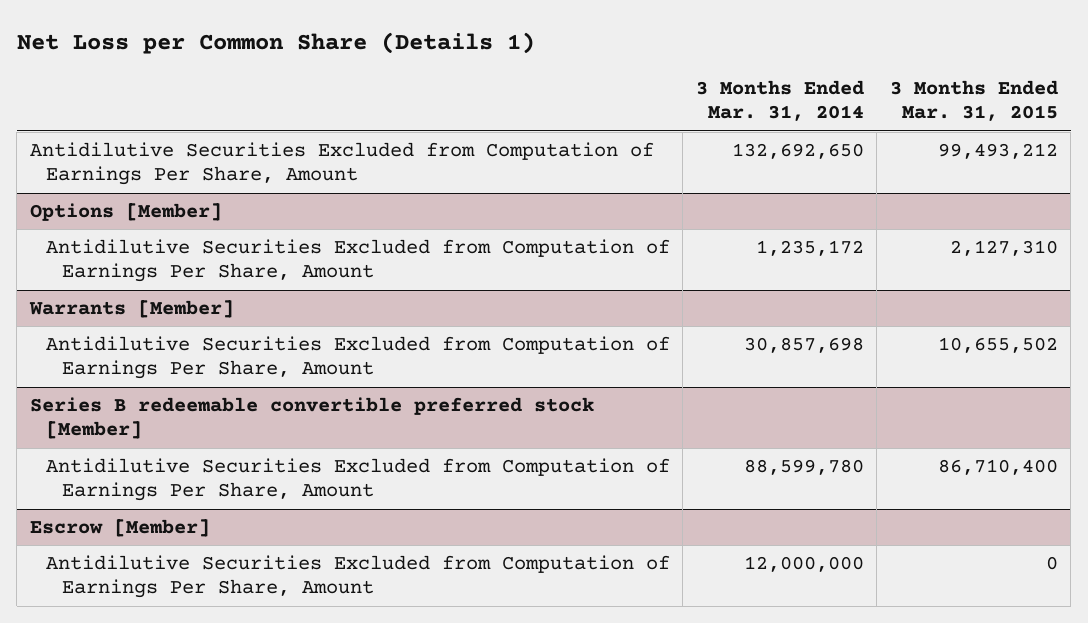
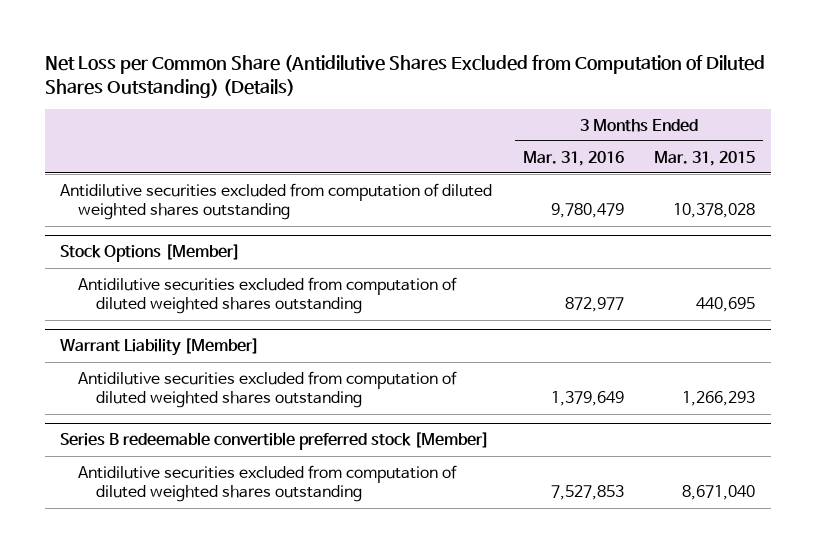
[16,32,535,55] Net Loss per Common Share (Details 1) -> [44,55,765,99] Net Loss per Common Share (Antidilutive Shares Excluded from Computation of Diluted Shares Outstanding) (Details)
[695,80,864,122] 3 Months Ended Mar. 31, 2014 -> none
none -> [522,150,624,166] Mar. 31, 2016
[29,142,654,186] Antidilutive Securities Excluded from Computation of Earnings Per Share, Amount -> [60,182,493,221] Antidilutive securities excluded from computation of diluted weighted shares outstanding
[937,143,1058,160] 99,493,212 -> [673,203,756,219] 10,378,028
[29,203,222,222] Options [Member] -> [60,244,241,263] Stock Options [Member]
[45,239,670,283] Antidilutive Securities Excluded from Computation of Earnings Per Share, Amount -> [77,276,457,315] Antidilutive securities excluded from computation of diluted weighted shares outstanding
[949,240,1058,257] 2,127,310 -> [696,297,756,313] 440,695
[28,300,234,319] Warrants [Member] -> [60,338,260,357] Warrant Liability [Member]
[45,336,670,380] Antidilutive Securities Excluded from Computation of Earnings Per Share, Amount -> [77,370,457,409] Antidilutive securities excluded from computation of diluted weighted shares outstanding
[937,337,1058,354] 10,655,502 -> [682,391,756,407] 1,266,293
[29,519,210,538] Escrow [Member] -> none
[45,555,670,599] Antidilutive Securities Excluded from Computation of Earnings Per Share, Amount -> none
[45,458,670,502] Antidilutive Securities Excluded from Computation of Earnings Per Share, Amount -> [77,464,457,503] Antidilutive securities excluded from computation of diluted weighted shares outstanding
[937,459,1058,476] 86,710,400 -> [682,485,756,501] 8,671,040

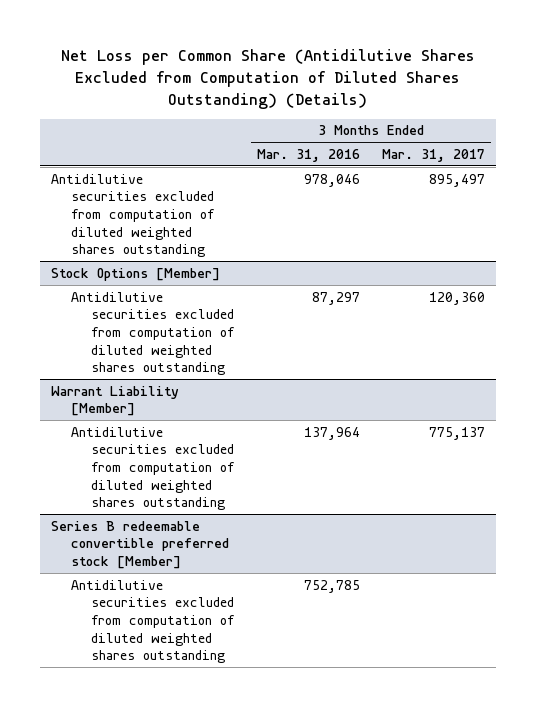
[654,150,756,166] Mar. 31, 2015 -> none
none -> [382,149,486,163] Mar. 31, 2017
[550,203,624,219] 9,780,479 -> [303,173,360,187] 978,046
[564,297,624,313] 872,977 -> [311,291,360,305] 87,297
[550,391,624,407] 1,379,649 -> [303,426,360,440] 137,964
[550,485,624,501] 7,527,853 -> [303,579,360,593] 752,785

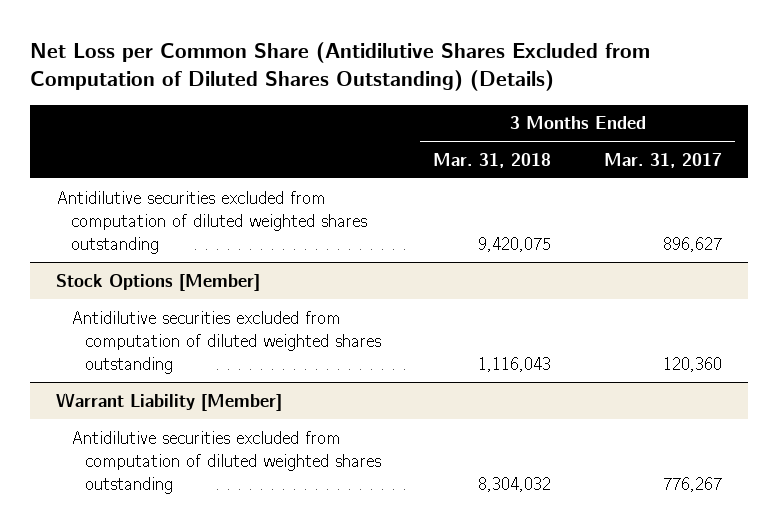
[256,149,360,163] Mar. 31, 2016 -> none
none -> [433,152,552,168] Mar. 31, 2018
[429,173,486,187] 895,497 -> [663,237,723,253] 896,627
[50,520,229,569] Series B redeemable convertible preferred stock [Member] -> none
[70,579,236,664] Antidilutive securities excluded from computation of diluted weighted shares outstanding -> none
[429,426,486,440] 775,137 -> [663,477,723,493] 776,267

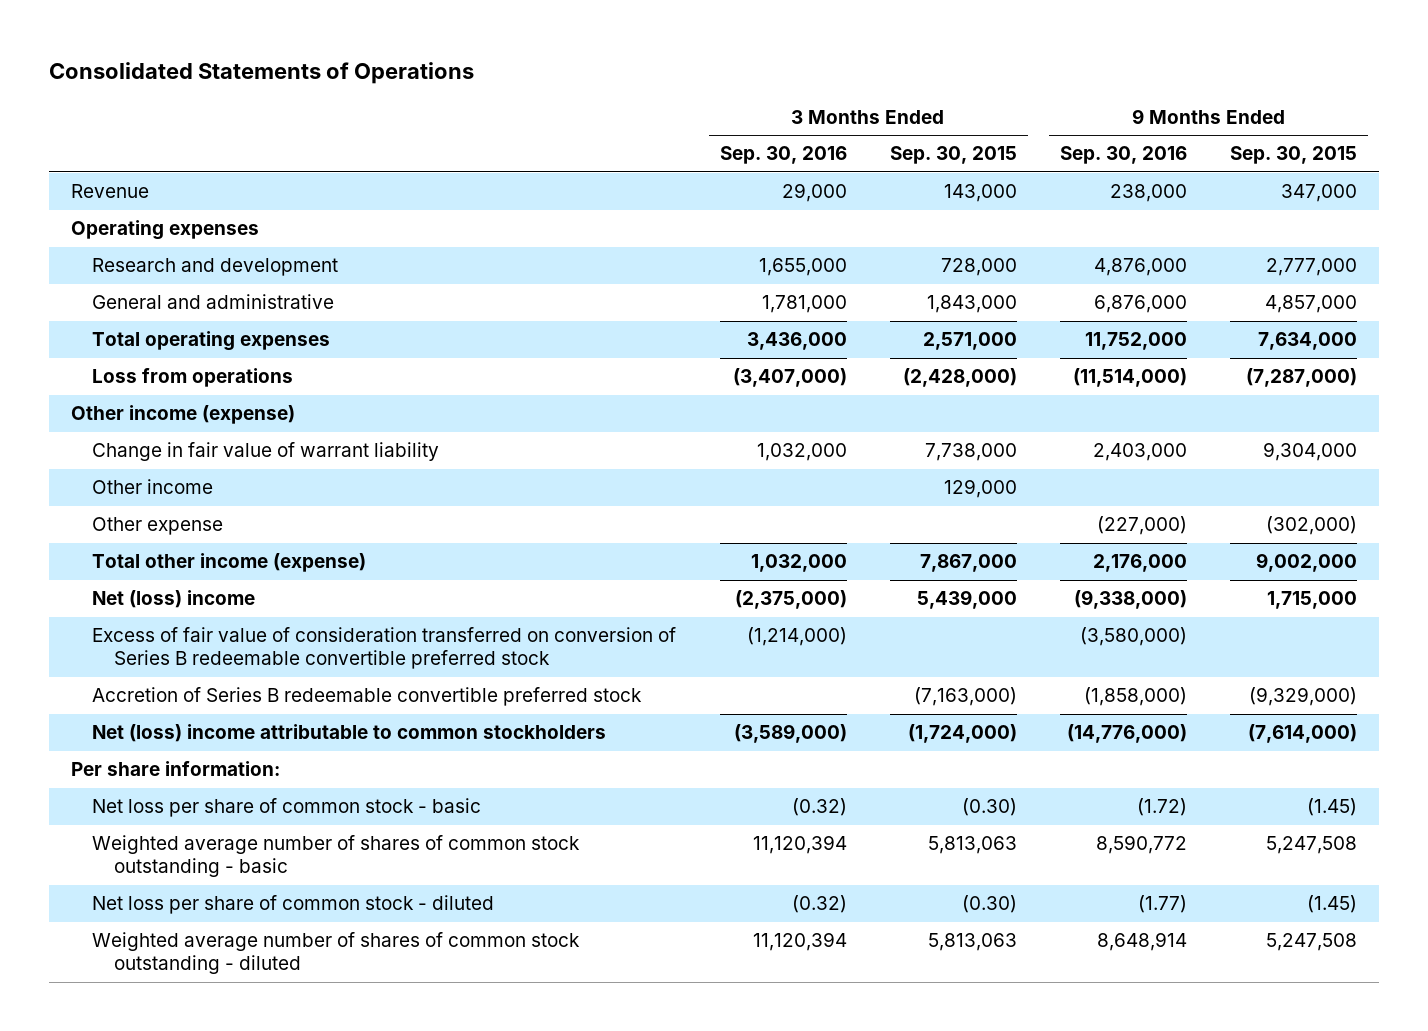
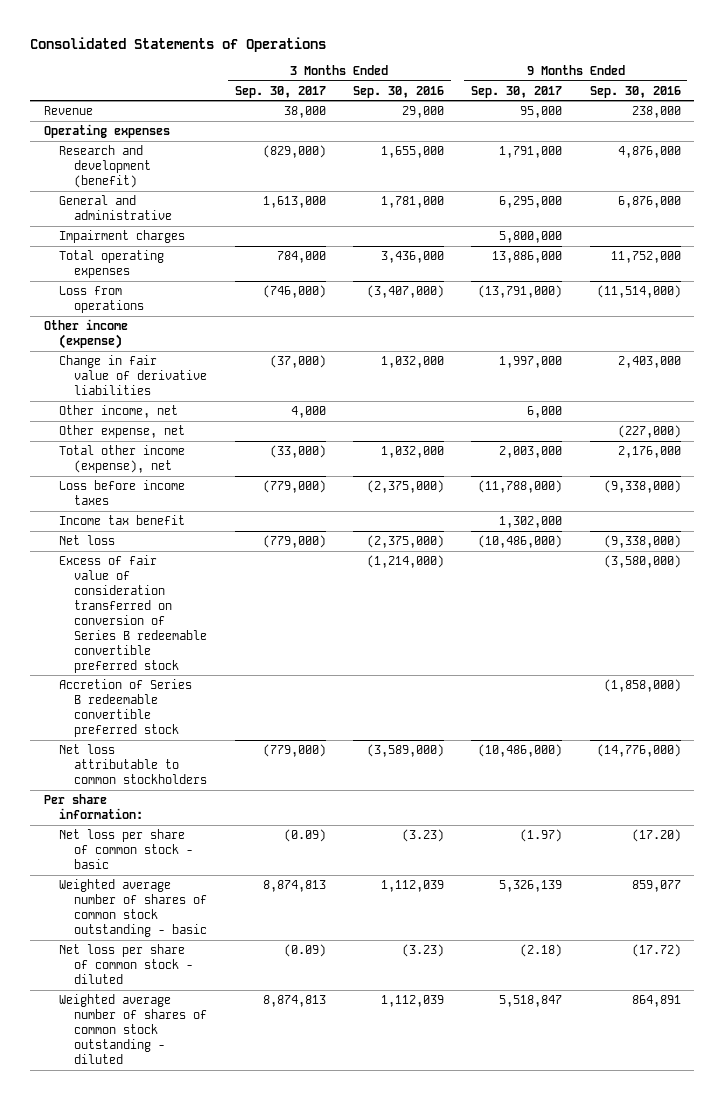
[889,146,1017,165] Sep. 30, 2015 -> none
[1230,146,1358,165] Sep. 30, 2015 -> none
none -> [234,85,326,98] Sep. 30, 2017
none -> [471,85,563,98] Sep. 30, 2017
[92,258,339,277] Research and development -> [58,145,152,189] Research and development (benefit)
none -> [58,230,185,244] Impairment charges
[92,442,440,462] Change in fair value of warrant liability -> [58,355,208,396] Change in fair value of derivative liabilities
[92,479,214,495] Other income -> [58,405,178,419] Other income, net
[92,517,224,536] Other expense -> [58,425,185,439] Other expense, net
[92,553,367,573] Total other income (expense) -> [58,445,185,474] Total other income (expense), net
none -> [58,480,185,506] Loss before income taxes
none -> [58,515,185,526] Income tax benefit
[92,590,256,609] Net (loss) income -> [58,535,115,546] Net loss
[92,724,607,743] Net (loss) income attributable to common stockholders -> [58,744,208,785] Net loss attributable to common stockholders
[791,798,847,817] (0.32) -> [401,829,444,843] (3.23)
[1137,798,1188,817] (1.72) -> [631,829,681,843] (17.20)
[752,835,847,855] 11,120,394 -> [380,880,444,893] 1,112,039
[1096,835,1188,855] 8,590,772 -> [631,880,681,893] 859,077
[791,895,847,914] (0.32) -> [401,944,444,958] (3.23)
[1138,895,1188,914] (1.77) -> [631,944,681,958] (17.72)
[752,932,847,952] 11,120,394 -> [380,995,444,1008] 1,112,039
[1097,932,1188,952] 8,648,914 -> [631,995,681,1008] 864,891

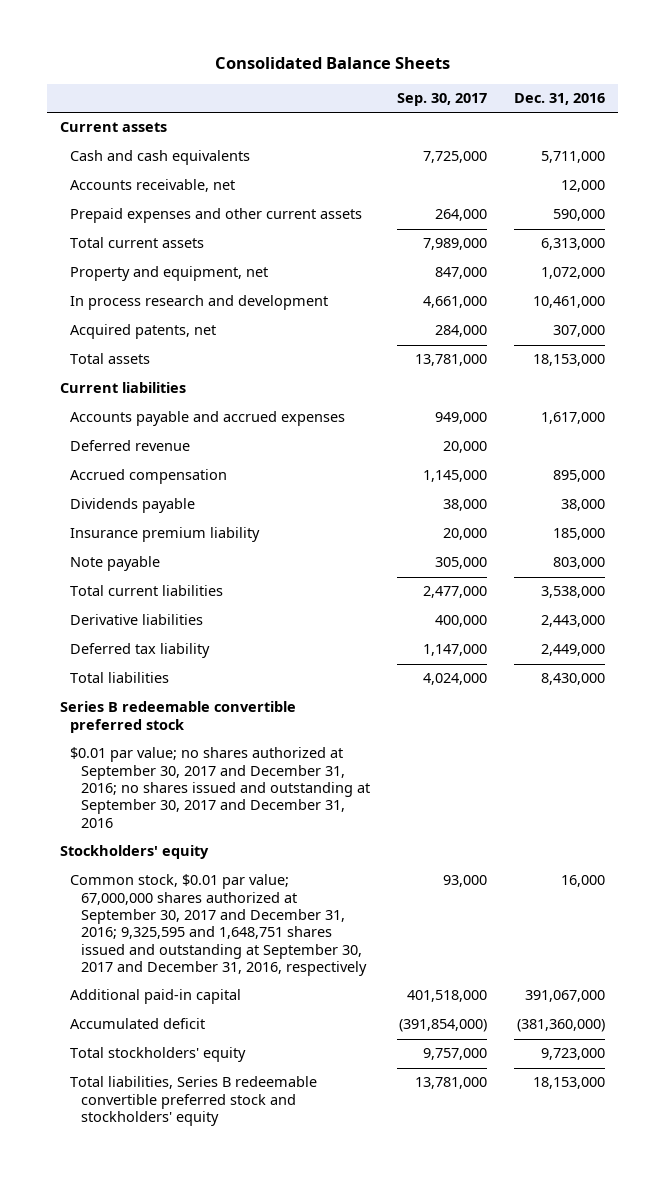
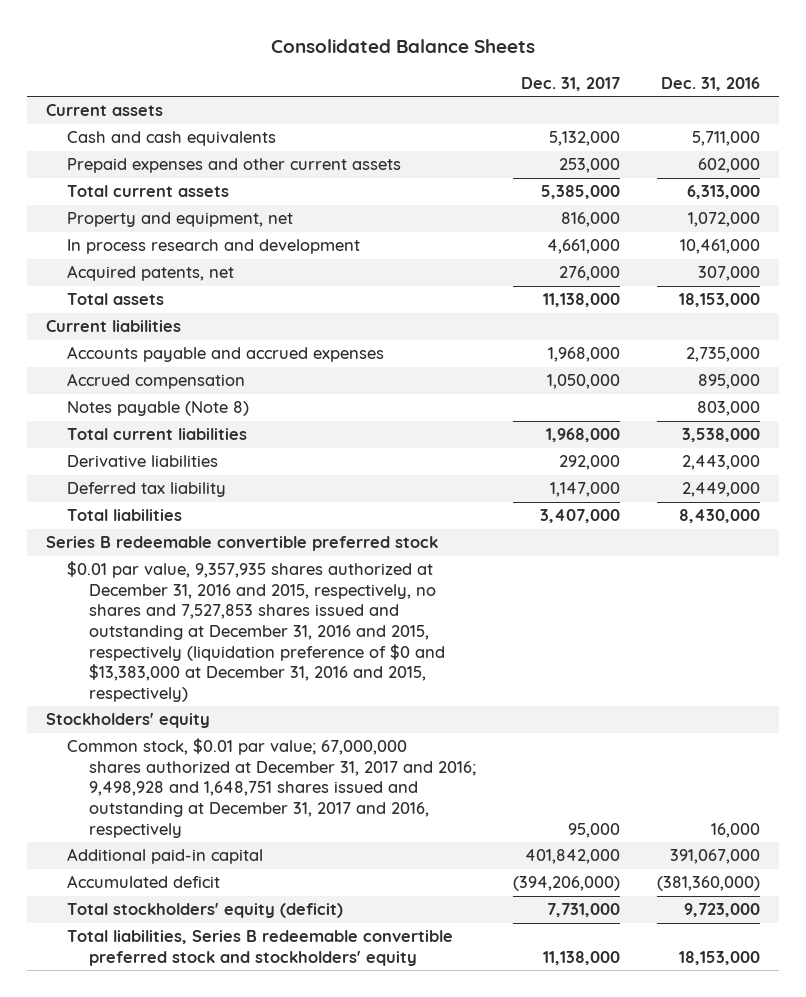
[396,93,487,107] Sep. 30, 2017 -> none
none -> [521,76,621,91] Dec. 31, 2017
[70,179,236,193] Accounts receivable, net -> none
[552,209,605,222] 590,000 -> [698,158,761,174] 602,000
[70,440,191,452] Deferred revenue -> none
[540,412,605,425] 1,617,000 -> [686,347,761,363] 2,735,000
[70,498,196,514] Dividends payable -> none
[70,527,261,543] Insurance premium liability -> none
[70,556,161,572] Note payable -> [67,401,250,417] Notes payable (Note 8)
[70,747,370,828] $0.01 par value; no shares authorized at September 30, 2017 and December 31, 2016; no shares issued and outstanding at September 30, 2017 and December 31, 2016 -> none
none -> [67,561,446,702] $0.01 par value, 9,357,935 shares authorized at December 31, 2016 and 2015, respectively, no shares and 7,527,853 shares issued and outstanding at December 31, 2016 and 2015, respectively (liquidation preference of $0 and $13,383,000 at December 31, 2016 and 2015, respectively)
[70,874,367,977] Common stock, $0.01 par value; 67,000,000 shares authorized at September 30, 2017 and December 31, 2016; 9,325,595 and 1,648,751 shares issued and outstanding at September 30, 2017 and December 31, 2016, respectively -> [67,738,477,838] Common stock, $0.01 par value; 67,000,000 shares authorized at December 31, 2017 and 2016; 9,498,928 and 1,648,751 shares issued and outstanding at December 31, 2017 and 2016, respectively
[70,1047,247,1063] Total stockholders' equity -> [67,903,344,919] Total stockholders' equity (deficit)

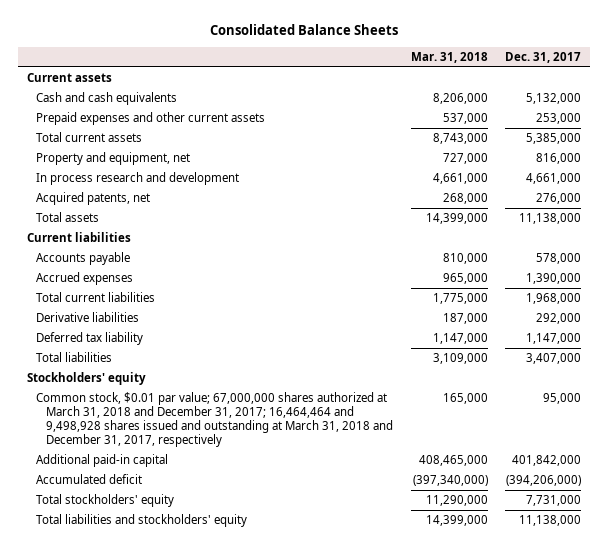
[661,76,761,91] Dec. 31, 2016 -> none
none -> [410,51,488,63] Mar. 31, 2018
[67,346,385,363] Accounts payable and accrued expenses -> none
[67,373,246,390] Accrued compensation -> none
[67,401,250,417] Notes payable (Note 8) -> none
none -> [36,252,131,266] Accounts payable
none -> [36,272,134,286] Accrued expenses
[45,536,438,552] Series B redeemable convertible preferred stock -> none
[67,561,446,702] $0.01 par value, 9,357,935 shares authorized at December 31, 2016 and 2015, respectively, no shares and 7,527,853 shares issued and outstanding at December 31, 2016 and 2015, respectively (liquidation preference of $0 and $13,383,000 at December 31, 2016 and 2015, respectively) -> none
[67,738,477,838] Common stock, $0.01 par value; 67,000,000 shares authorized at December 31, 2017 and 2016; 9,498,928 and 1,648,751 shares issued and outstanding at December 31, 2017 and 2016, respectively -> [36,392,393,448] Common stock, $0.01 par value; 67,000,000 shares authorized at March 31, 2018 and December 31, 2017; 16,464,464 and 9,498,928 shares issued and outstanding at March 31, 2018 and December 31, 2017, respectively
[67,903,344,919] Total stockholders' equity (deficit) -> [36,494,175,508] Total stockholders' equity
[67,930,454,966] Total liabilities, Series B redeemable convertible preferred stock and stockholders' equity -> [36,514,248,528] Total liabilities and stockholders' equity

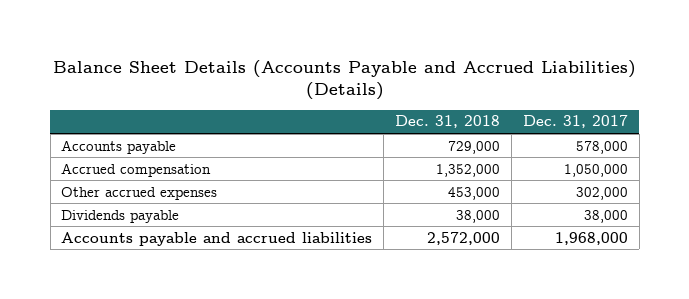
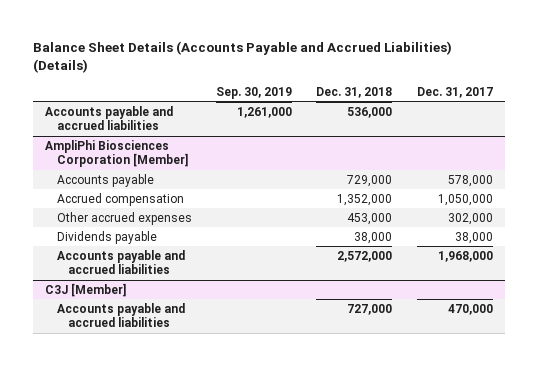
none -> [216,86,293,99] Sep. 30, 2019
none -> [45,105,174,131] Accounts payable and accrued liabilities
none -> [45,139,189,168] AmpliPhi Biosciences Corporation [Member]
none -> [45,282,128,297] C3J [Member]
none -> [56,302,185,328] Accounts payable and accrued liabilities

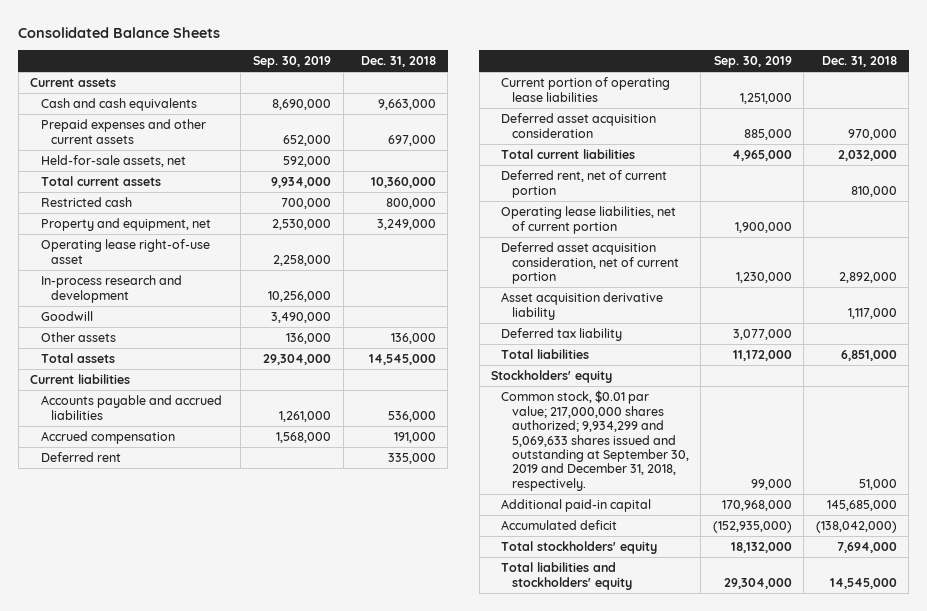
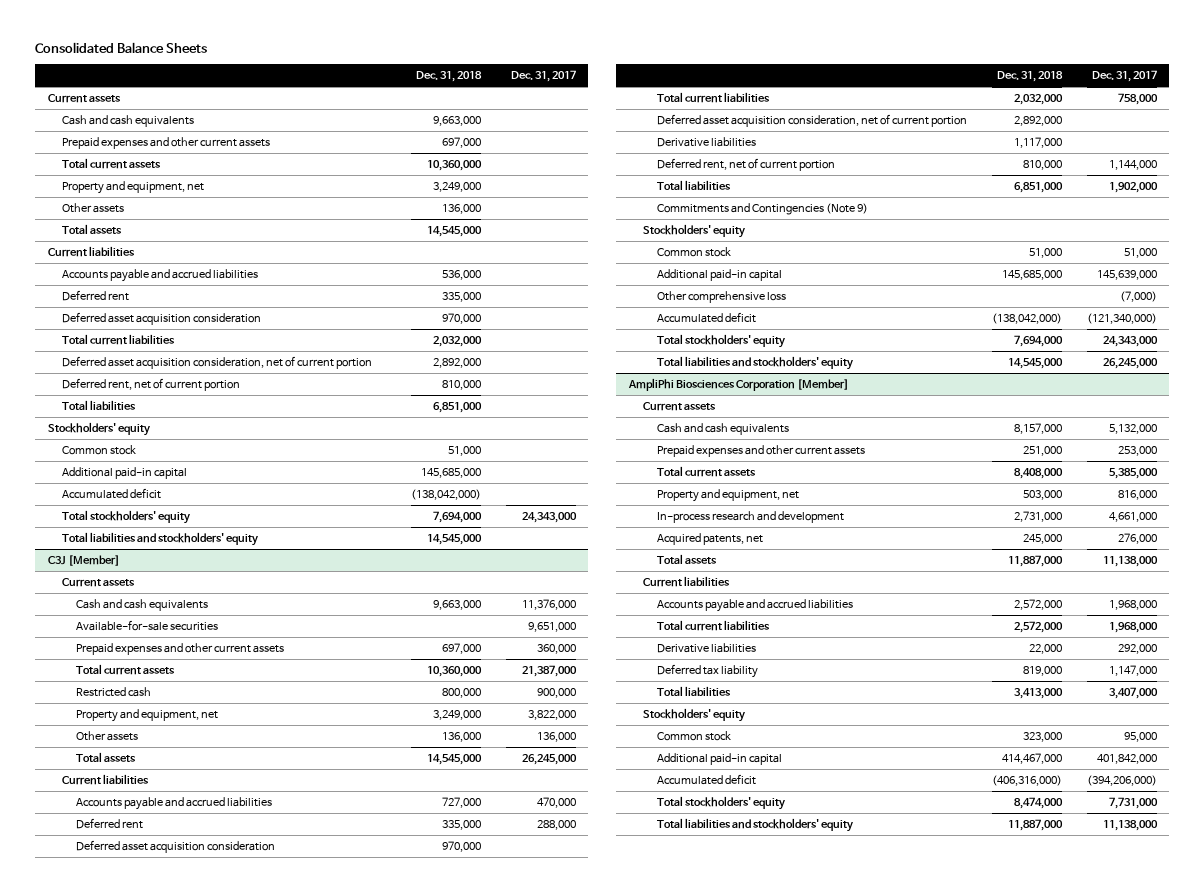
[253,56,332,69] Sep. 30, 2019 -> none
none -> [510,70,576,83] Dec. 31, 2017
[40,155,186,168] Held-for-sale assets, net -> none
[40,197,132,208] Restricted cash -> none
[40,239,210,264] Operating lease right-of-use asset -> none
[40,275,182,303] In-process research and development -> none
[40,311,93,322] Goodwill -> none
[40,431,175,445] Accrued compensation -> none
[501,77,671,102] Current portion of operating lease liabilities -> none
none -> [61,356,372,370] Deferred asset acquisition consideration, net of current portion
[501,206,677,234] Operating lease liabilities, net of current portion -> none
none -> [61,400,136,411] Total liabilities
none -> [47,422,150,437] Stockholders' equity
none -> [61,445,136,456] Common stock
none -> [61,467,187,480] Additional paid-in capital
none -> [61,488,161,500] Accumulated deficit
none -> [61,510,190,525] Total stockholders' equity
none -> [61,532,258,547] Total liabilities and stockholders' equity
none -> [47,555,120,567] C3J [Member]
none -> [61,578,135,588] Current assets
none -> [76,599,209,612] Cash and cash equivalents
none -> [76,620,219,632] Available-for-sale securities
none -> [76,643,285,656] Prepaid expenses and other current assets
none -> [76,664,176,676] Total current assets
none -> [76,687,152,698] Restricted cash
none -> [76,709,219,723] Property and equipment, net
none -> [76,731,139,742] Other assets
none -> [76,752,137,763] Total assets
none -> [61,774,149,786] Current liabilities
none -> [76,797,273,811] Accounts payable and accrued liabilities
none -> [76,818,144,830] Deferred rent
none -> [76,840,276,854] Deferred asset acquisition consideration
none -> [656,92,770,104] Total current liabilities
[501,328,623,342] Deferred tax liability -> none
[501,292,664,320] Asset acquisition derivative liability -> [656,137,756,148] Derivative liabilities
none -> [656,158,835,172] Deferred rent, net of current portion
none -> [656,203,868,216] Commitments and Contingencies (Note 9)
[501,390,689,491] Common stock, $0.01 par value; 217,000,000 shares authorized; 9,934,299 and 5,069,633 shares issued and outstanding at September 30, 2019 and December 31, 2018, respectively. -> [656,247,731,258] Common stock
none -> [656,291,786,304] Other comprehensive loss
none -> [627,378,849,392] AmpliPhi Biosciences Corporation [Member]
none -> [642,402,716,412] Current assets
none -> [656,423,789,436] Cash and cash equivalents
none -> [656,445,865,458] Prepaid expenses and other current assets
none -> [656,466,756,478] Total current assets
none -> [656,489,799,503] Property and equipment, net
none -> [656,511,844,524] In-process research and development
none -> [656,533,763,546] Acquired patents, net
none -> [656,554,717,565] Total assets
none -> [642,576,730,588] Current liabilities
none -> [656,599,853,613] Accounts payable and accrued liabilities
none -> [656,620,770,632] Total current liabilities
none -> [656,643,756,654] Derivative liabilities
none -> [656,664,758,679] Deferred tax liability
none -> [656,686,731,697] Total liabilities
none -> [642,708,745,723] Stockholders' equity
none -> [656,731,731,742] Common stock
none -> [656,753,782,766] Additional paid-in capital
none -> [656,774,756,786] Accumulated deficit
none -> [656,796,785,811] Total stockholders' equity
none -> [656,818,853,833] Total liabilities and stockholders' equity

